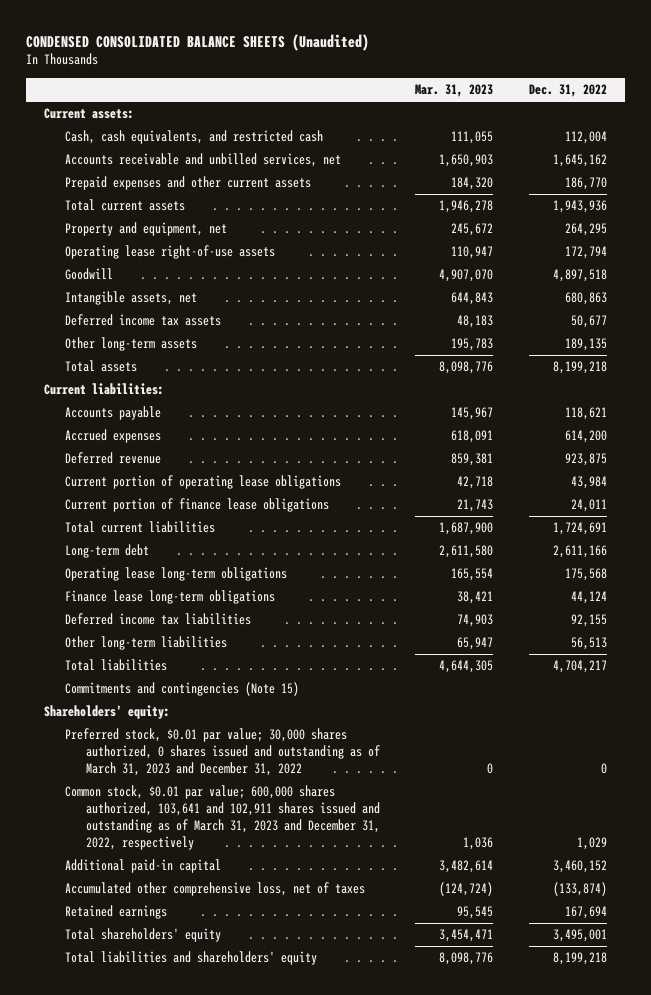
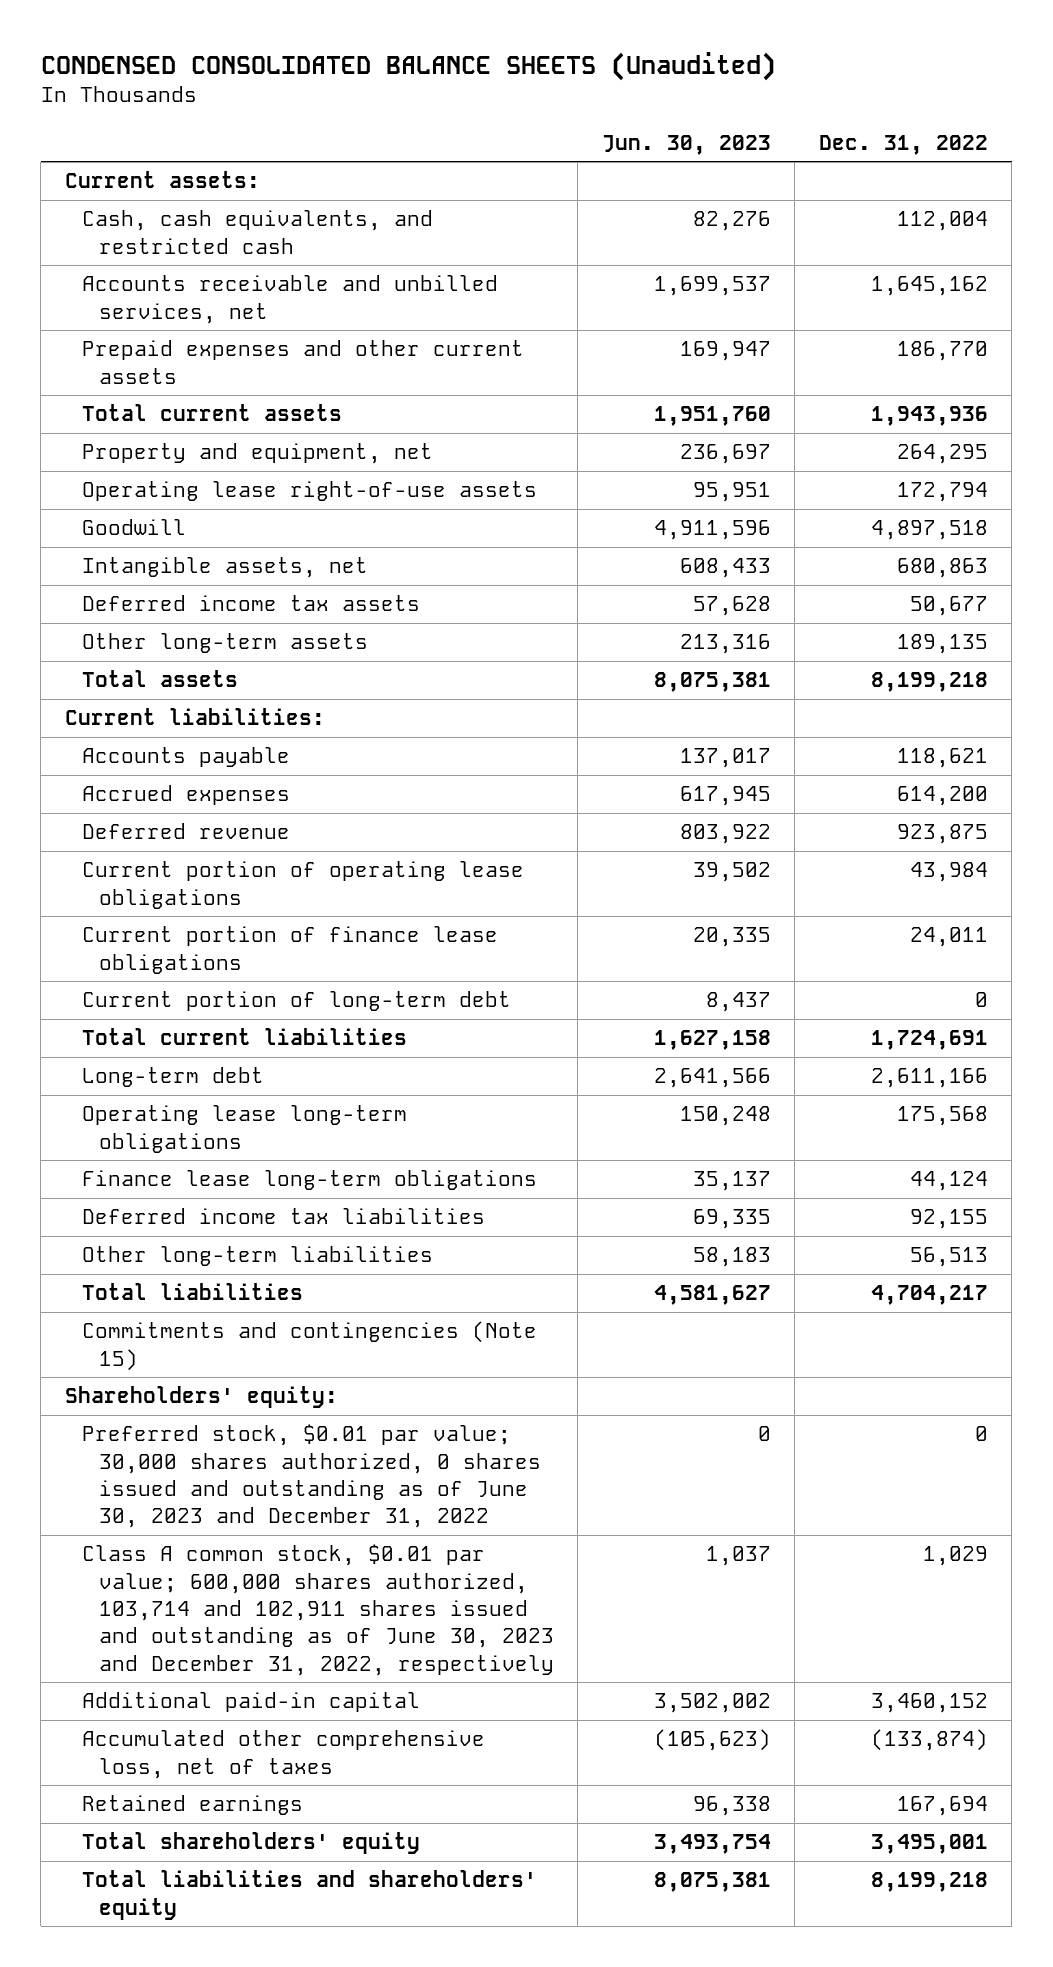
[415,84,494,98] Mar. 31, 2023 -> none
none -> [601,134,771,155] Jun. 30, 2023
none -> [81,991,511,1012] Current portion of long-term debt
[64,728,380,776] Preferred stock, $0.01 par value; 30,000 shares authorized, 0 shares issued and outstanding as of March 31, 2023 and December 31, 2022 -> [81,1424,541,1529] Preferred stock, $0.01 par value; 30,000 shares authorized, 0 shares issued and outstanding as of June 30, 2023 and December 31, 2022
[64,785,380,850] Common stock, $0.01 par value; 600,000 shares authorized, 103,641 and 102,911 shares issued and outstanding as of March 31, 2023 and December 31, 2022, respectively -> [81,1544,554,1676] Class A common stock, $0.01 par value; 600,000 shares authorized, 103,714 and 102,911 shares issued and outstanding as of June 30, 2023 and December 31, 2022, respectively

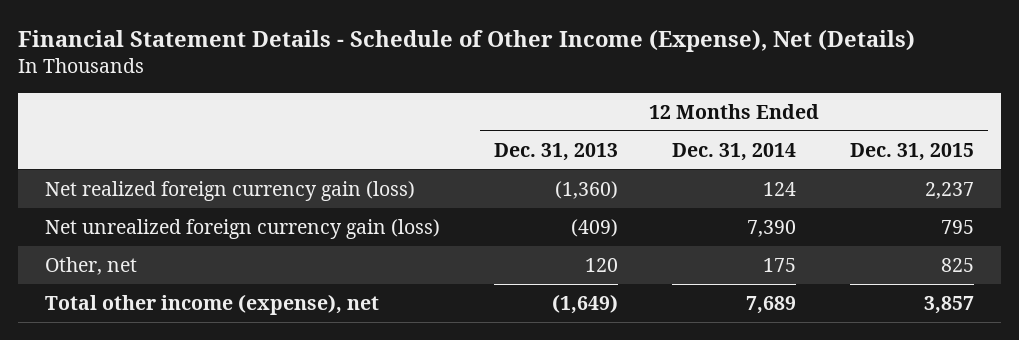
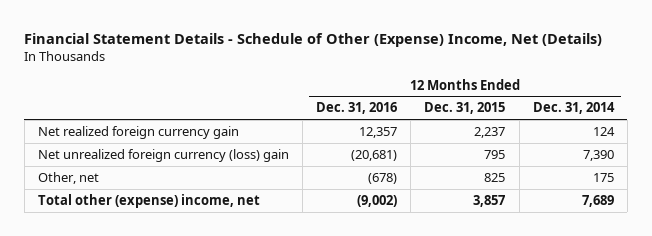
[17,30,915,53] Financial Statement Details - Schedule of Other Income (Expense), Net (Details) -> [24,32,603,47] Financial Statement Details - Schedule of Other (Expense) Income, Net (Details)
[493,142,618,161] Dec. 31, 2013 -> none
none -> [316,102,398,115] Dec. 31, 2016
[44,180,415,201] Net realized foreign currency gain (loss) -> [37,125,239,139] Net realized foreign currency gain
[44,218,440,239] Net unrealized foreign currency gain (loss) -> [37,148,289,162] Net unrealized foreign currency (loss) gain
[44,293,379,315] Total other income (expense), net -> [37,193,260,208] Total other (expense) income, net

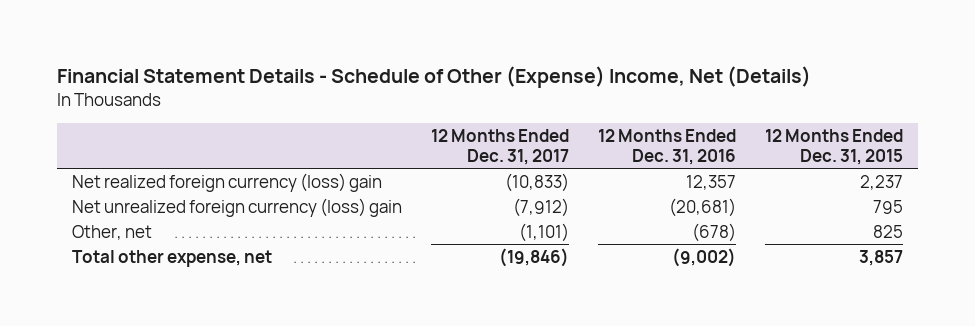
[532,102,615,115] Dec. 31, 2014 -> none
none -> [430,128,569,165] 12 Months Ended Dec. 31, 2017
[37,125,239,139] Net realized foreign currency gain -> [71,172,382,192] Net realized foreign currency (loss) gain
[37,193,260,208] Total other (expense) income, net -> [71,249,272,267] Total other expense, net

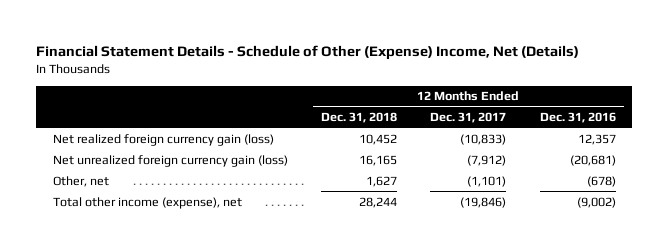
[765,128,904,165] 12 Months Ended Dec. 31, 2015 -> none
none -> [321,112,398,124] Dec. 31, 2018
[71,172,382,192] Net realized foreign currency (loss) gain -> [52,133,274,146] Net realized foreign currency gain (loss)
[71,197,402,217] Net unrealized foreign currency (loss) gain -> [52,154,288,167] Net unrealized foreign currency gain (loss)
[71,249,272,267] Total other expense, net -> [52,196,242,209] Total other income (expense), net

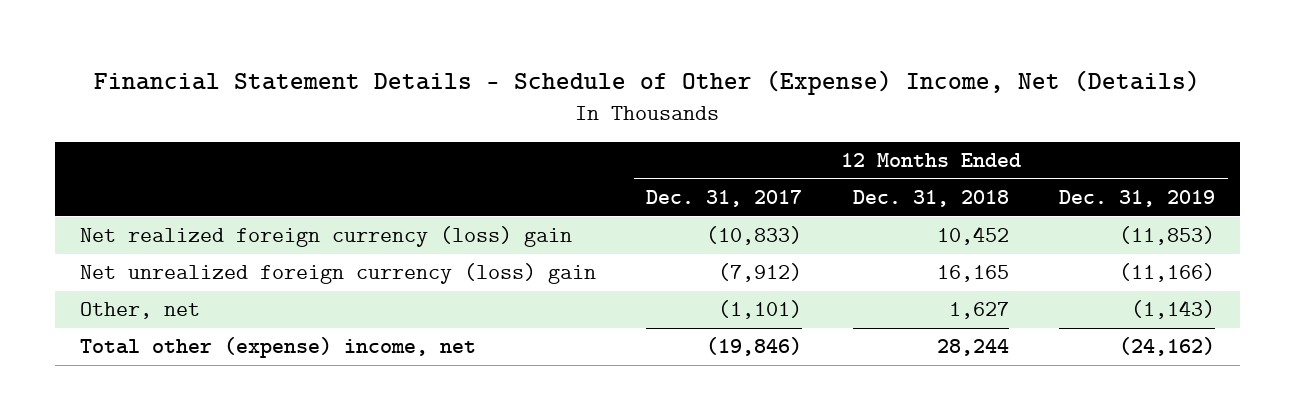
[539,112,616,124] Dec. 31, 2016 -> none
none -> [1059,190,1216,208] Dec. 31, 2019
[52,133,274,146] Net realized foreign currency gain (loss) -> [79,226,572,248] Net realized foreign currency (loss) gain
[52,154,288,167] Net unrealized foreign currency gain (loss) -> [79,263,596,285] Net unrealized foreign currency (loss) gain
[52,196,242,209] Total other income (expense), net -> [79,337,476,359] Total other (expense) income, net

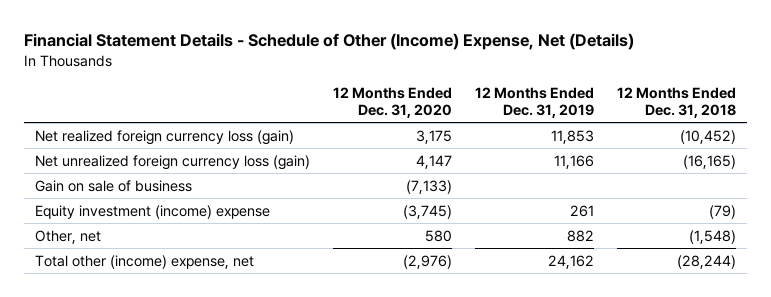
[94,70,1201,96] Financial Statement Details - Schedule of Other (Expense) Income, Net (Details) -> [23,33,634,51] Financial Statement Details - Schedule of Other (Income) Expense, Net (Details)
[646,190,803,208] Dec. 31, 2017 -> none
none -> [333,86,453,118] 12 Months Ended Dec. 31, 2020
[79,226,572,248] Net realized foreign currency (loss) gain -> [35,129,295,145] Net realized foreign currency loss (gain)
[936,226,1009,246] 10,452 -> [679,129,736,144] (10,452)
[1119,226,1216,246] (11,853) -> [550,129,594,144] 11,853
[79,263,596,285] Net unrealized foreign currency (loss) gain -> [35,154,311,170] Net unrealized foreign currency loss (gain)
[936,265,1009,283] 16,165 -> [682,154,736,169] (16,165)
[1119,263,1216,283] (11,166) -> [553,154,594,169] 11,166
none -> [35,179,193,192] Gain on sale of business
none -> [35,204,271,219] Equity investment (income) expense
[948,302,1009,320] 1,627 -> [688,229,736,244] (1,548)
[1131,300,1216,320] (1,143) -> [566,229,594,242] 882
[79,337,476,359] Total other (expense) income, net -> [35,254,255,269] Total other (income) expense, net
[936,339,1009,357] 28,244 -> [676,254,736,269] (28,244)
[1119,337,1216,357] (24,162) -> [547,254,594,269] 24,162

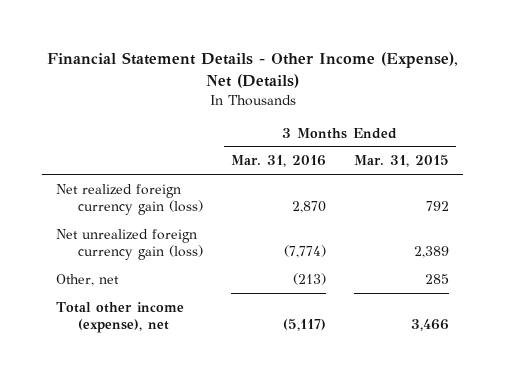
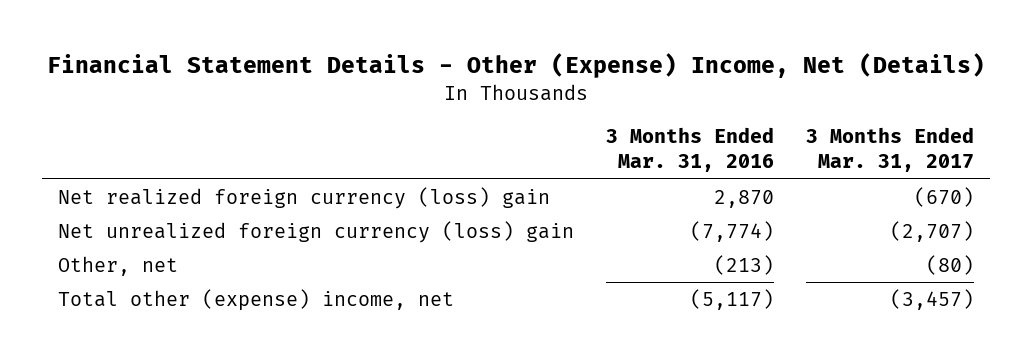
[46,51,458,88] Financial Statement Details - Other Income (Expense), Net (Details) -> [47,52,986,78] Financial Statement Details - Other (Expense) Income, Net (Details)
[354,155,450,168] Mar. 31, 2015 -> none
none -> [806,127,975,173] 3 Months Ended Mar. 31, 2017
[56,183,204,215] Net realized foreign currency gain (loss) -> [58,187,551,210] Net realized foreign currency (loss) gain
[56,228,204,260] Net unrealized foreign currency gain (loss) -> [58,221,575,244] Net unrealized foreign currency (loss) gain
[56,301,185,333] Total other income (expense), net -> [58,289,455,312] Total other (expense) income, net

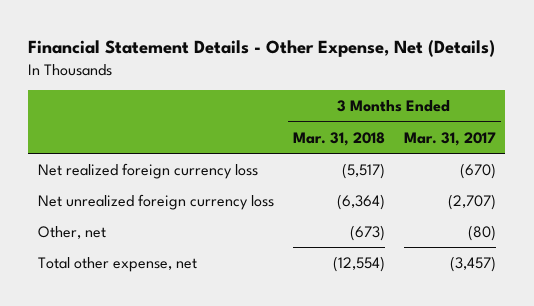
[47,52,986,78] Financial Statement Details - Other (Expense) Income, Net (Details) -> [28,40,496,58] Financial Statement Details - Other Expense, Net (Details)
[606,127,775,173] 3 Months Ended Mar. 31, 2016 -> none
none -> [292,131,385,146] Mar. 31, 2018
[58,187,551,210] Net realized foreign currency (loss) gain -> [37,162,258,179] Net realized foreign currency loss
[58,221,575,244] Net unrealized foreign currency (loss) gain -> [37,193,274,210] Net unrealized foreign currency loss
[58,289,455,312] Total other (expense) income, net -> [37,256,197,272] Total other expense, net

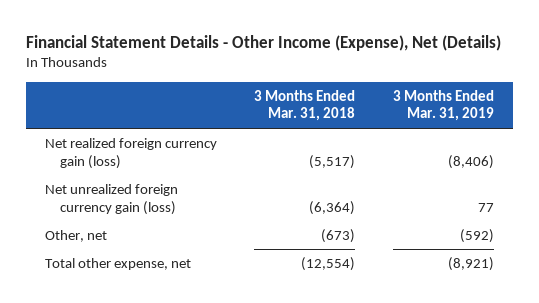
[28,40,496,58] Financial Statement Details - Other Expense, Net (Details) -> [26,35,502,52] Financial Statement Details - Other Income (Expense), Net (Details)
[403,131,496,146] Mar. 31, 2017 -> none
none -> [393,89,495,122] 3 Months Ended Mar. 31, 2019
[37,162,258,179] Net realized foreign currency loss -> [44,137,217,169] Net realized foreign currency gain (loss)
[37,193,274,210] Net unrealized foreign currency loss -> [44,183,178,215] Net unrealized foreign currency gain (loss)

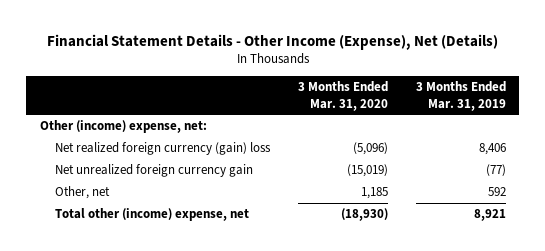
[254,89,356,122] 3 Months Ended Mar. 31, 2018 -> none
none -> [298,81,389,111] 3 Months Ended Mar. 31, 2020
none -> [39,120,207,134] Other (income) expense, net:
[44,137,217,169] Net realized foreign currency gain (loss) -> [55,142,272,156] Net realized foreign currency (gain) loss
[448,154,495,169] (8,406) -> [478,143,506,156] 8,406
[44,183,178,215] Net unrealized foreign currency gain (loss) -> [55,164,254,178] Net unrealized foreign currency gain
[478,202,495,212] 77 -> [485,164,506,177] (77)
[460,228,495,243] (592) -> [487,187,506,197] 592
[44,257,191,270] Total other expense, net -> [55,208,250,222] Total other (income) expense, net
[448,256,495,271] (8,921) -> [473,209,506,222] 8,921

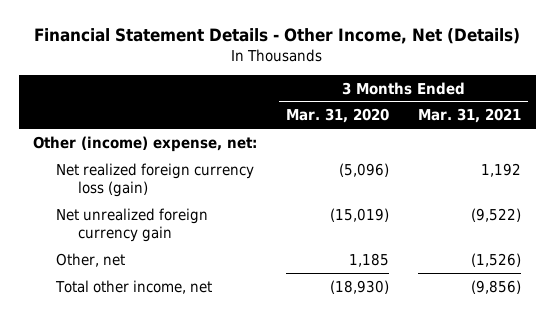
[46,33,498,50] Financial Statement Details - Other Income (Expense), Net (Details) -> [34,28,521,45] Financial Statement Details - Other Income, Net (Details)
[415,81,506,111] 3 Months Ended Mar. 31, 2019 -> none
none -> [418,108,522,124] Mar. 31, 2021
[55,142,272,156] Net realized foreign currency (gain) loss -> [55,162,254,197] Net realized foreign currency loss (gain)
[55,208,250,222] Total other (income) expense, net -> [54,279,212,294] Total other income, net

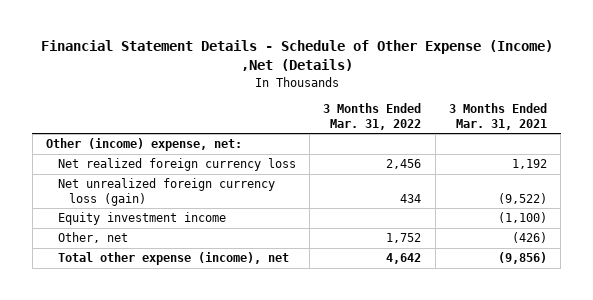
[34,28,521,45] Financial Statement Details - Other Income, Net (Details) -> [40,40,553,72] Financial Statement Details - Schedule of Other Expense (Income) ,Net (Details)
[286,108,390,124] Mar. 31, 2020 -> none
none -> [323,103,422,130] 3 Months Ended Mar. 31, 2022
[55,162,254,197] Net realized foreign currency loss (gain) -> [57,158,296,172] Net realized foreign currency loss
[55,207,208,242] Net unrealized foreign currency gain -> [57,178,275,206] Net unrealized foreign currency loss (gain)
none -> [57,212,226,226] Equity investment income
[471,252,522,267] (1,526) -> [512,232,548,244] (426)
[54,279,212,294] Total other income, net -> [57,252,289,266] Total other expense (income), net

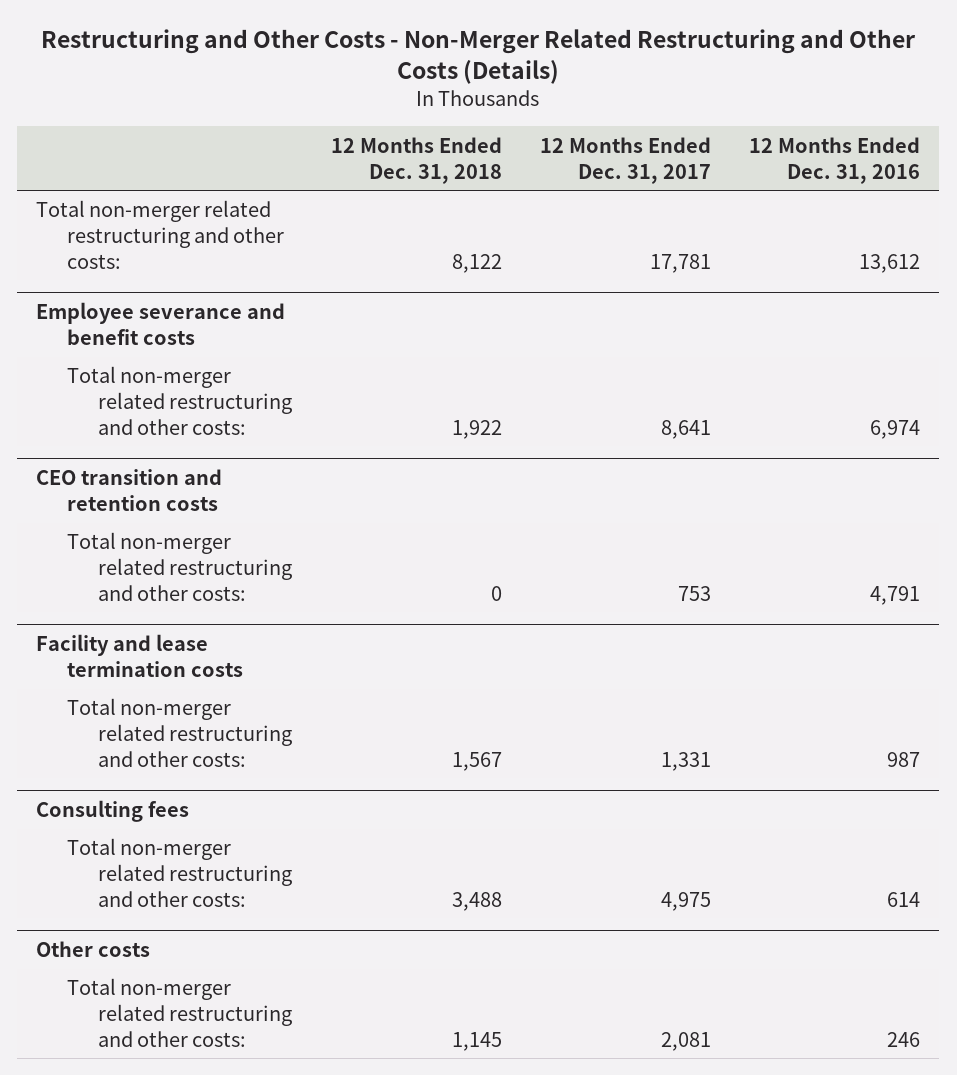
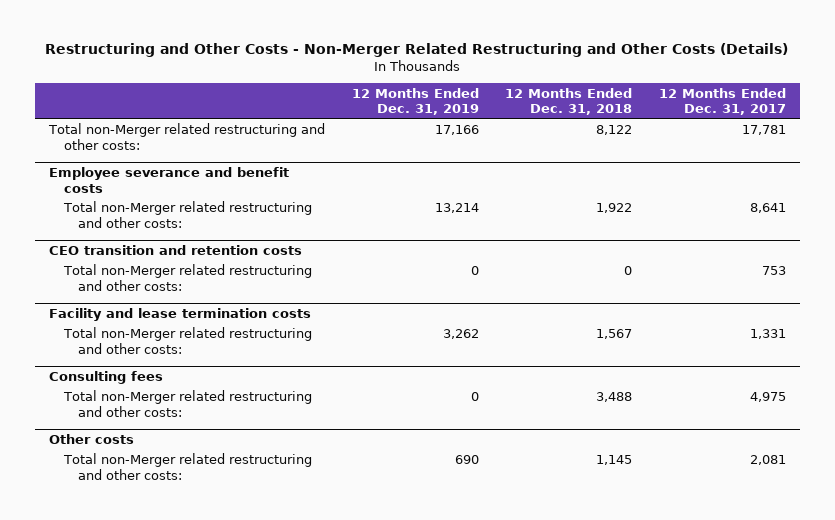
[749,136,921,184] 12 Months Ended Dec. 31, 2016 -> none
none -> [351,87,479,116] 12 Months Ended Dec. 31, 2019
[36,200,285,269] Total non-merger related restructuring and other costs: -> [47,123,325,150] Total non-Merger related restructuring and other costs:
[67,366,293,435] Total non-merger related restructuring and other costs: -> [62,201,312,228] Total non-Merger related restructuring and other costs:
[67,532,293,601] Total non-merger related restructuring and other costs: -> [62,264,312,291] Total non-Merger related restructuring and other costs:
[67,698,293,767] Total non-merger related restructuring and other costs: -> [62,327,312,354] Total non-Merger related restructuring and other costs:
[67,838,293,907] Total non-merger related restructuring and other costs: -> [62,390,312,417] Total non-Merger related restructuring and other costs:
[67,978,293,1047] Total non-merger related restructuring and other costs: -> [62,453,312,480] Total non-Merger related restructuring and other costs:

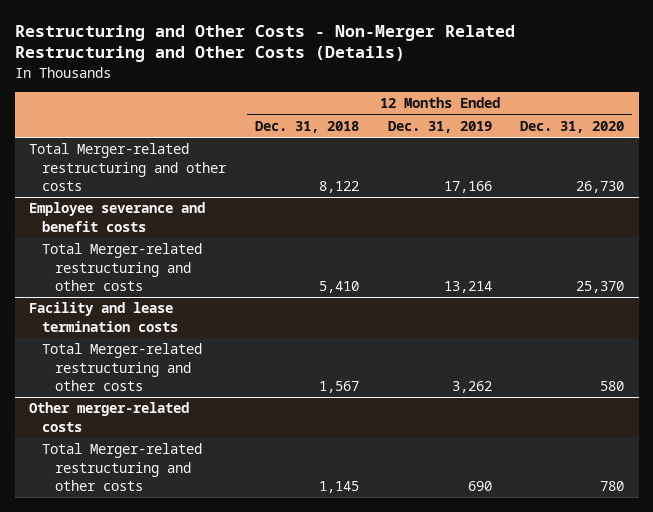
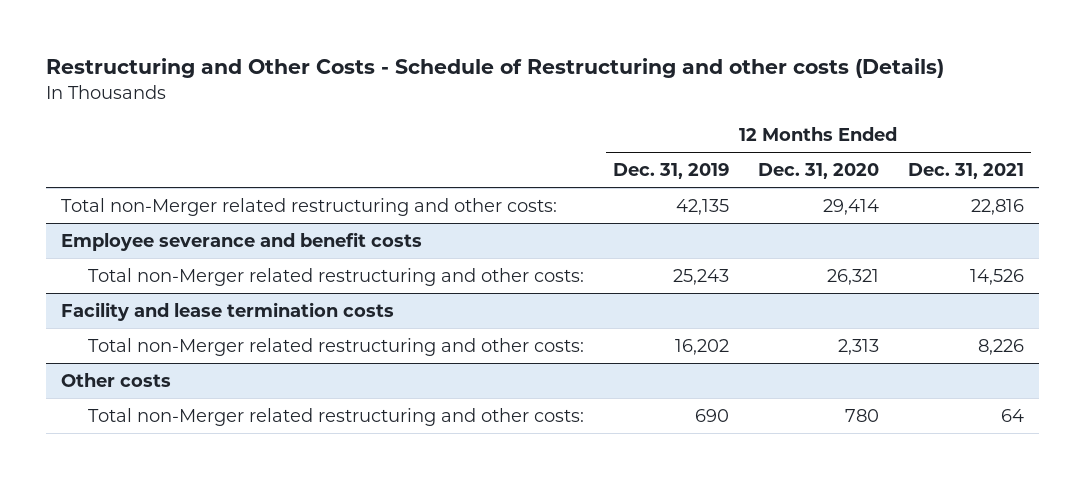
[14,24,515,63] Restructuring and Other Costs - Non-Merger Related Restructuring and Other Costs (Details) -> [46,58,945,79] Restructuring and Other Costs - Schedule of Restructuring and other costs (Details)
[254,121,359,134] Dec. 31, 2018 -> none
none -> [908,163,1025,180] Dec. 31, 2021
[28,143,227,191] Total Merger-related restructuring and other costs -> [60,197,557,216] Total non-Merger related restructuring and other costs:
[443,180,492,193] 17,166 -> [675,198,729,215] 42,135
[576,180,625,193] 26,730 -> [822,198,879,215] 29,414
[41,243,202,291] Total Merger-related restructuring and other costs -> [87,267,584,286] Total non-Merger related restructuring and other costs:
[443,280,492,293] 13,214 -> [672,268,729,285] 25,243
[576,280,625,293] 25,370 -> [826,268,879,285] 26,321
[41,343,202,391] Total Merger-related restructuring and other costs -> [87,337,584,356] Total non-Merger related restructuring and other costs:
[451,380,492,393] 3,262 -> [674,338,729,355] 16,202
[600,380,625,391] 580 -> [837,338,879,355] 2,313
[28,402,189,432] Other merger-related costs -> [60,372,171,387] Other costs
[41,443,202,491] Total Merger-related restructuring and other costs -> [87,407,584,426] Total non-Merger related restructuring and other costs:

